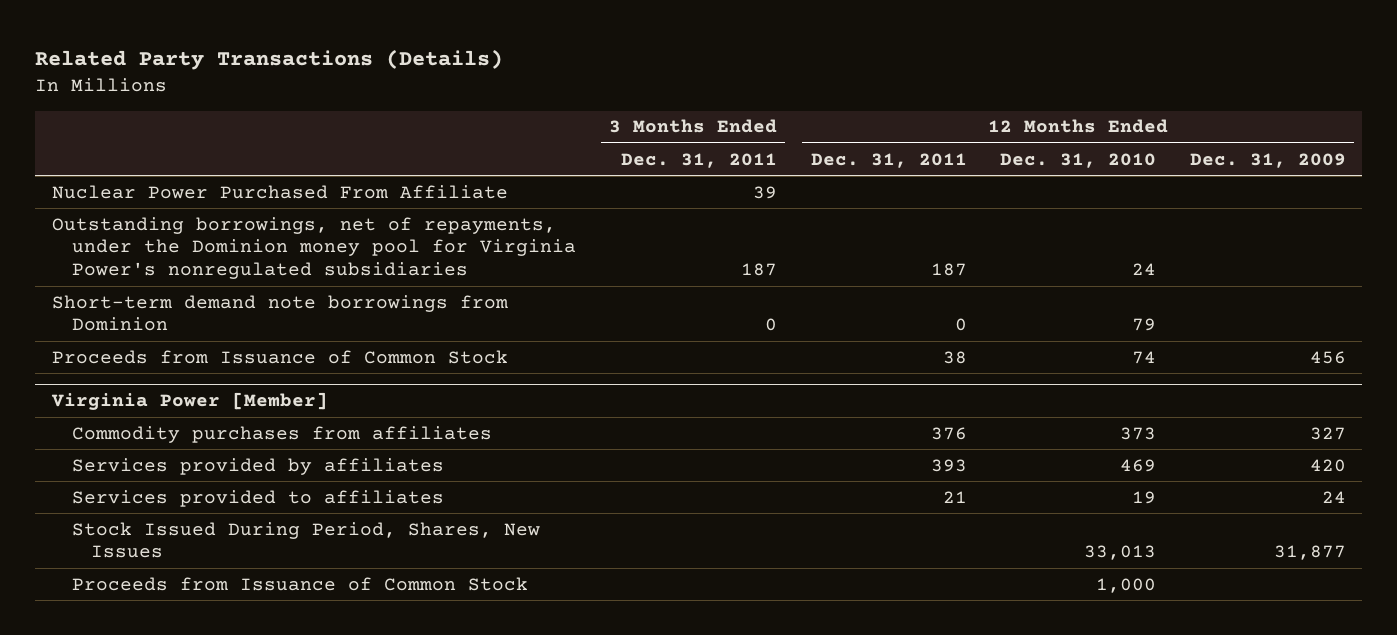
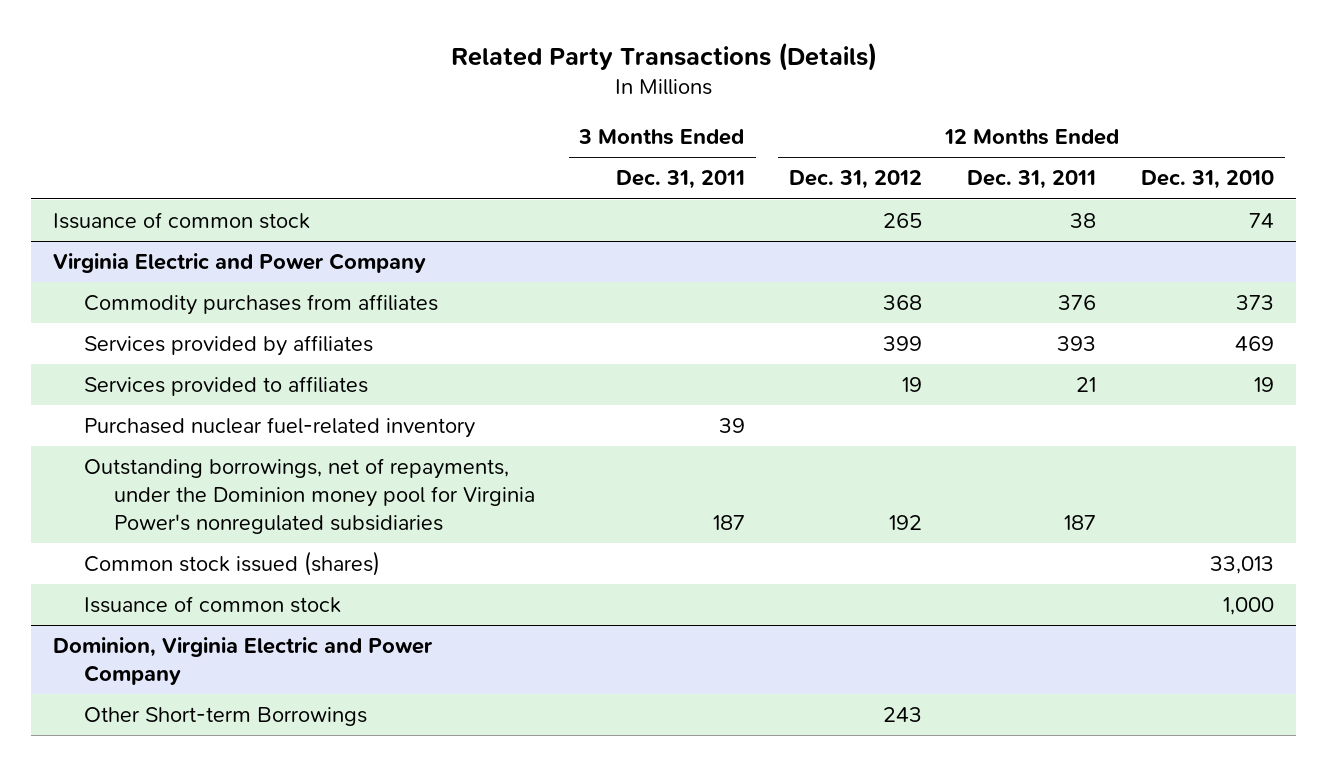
[1189,152,1346,168] Dec. 31, 2009 -> none
none -> [789,170,923,190] Dec. 31, 2012
[51,184,508,199] Nuclear Power Purchased From Affiliate -> none
[51,216,576,279] Outstanding borrowings, net of repayments, under the Dominion money pool for Virginia Power's nonregulated subsidiaries -> none
[51,294,508,332] Short-term demand note borrowings from Dominion -> none
[50,392,328,411] Virginia Power [Member] -> none
[51,349,508,364] Proceeds from Issuance of Common Stock -> [53,211,311,229] Issuance of common stock
none -> [53,252,427,273] Virginia Electric and Power Company
none -> [83,416,475,438] Purchased nuclear fuel-related inventory
none -> [83,457,535,535] Outstanding borrowings, net of repayments, under the Dominion money pool for Virginia Power's nonregulated subsidiaries
[71,521,540,559] Stock Issued During Period, Shares, New Issues -> [83,550,380,576] Common stock issued (shares)
[71,576,528,591] Proceeds from Issuance of Common Stock -> [83,595,341,613] Issuance of common stock
none -> [53,636,434,686] Dominion, Virginia Electric and Power Company
none -> [83,706,367,726] Other Short-term Borrowings

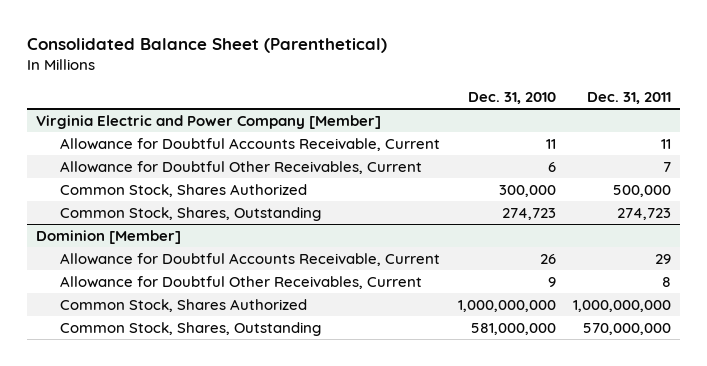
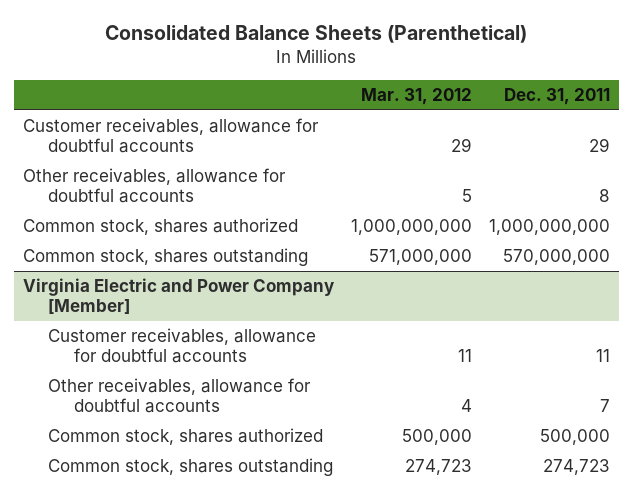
[27,37,388,53] Consolidated Balance Sheet (Parenthetical) -> [105,25,528,44] Consolidated Balance Sheets (Parenthetical)
[467,91,556,104] Dec. 31, 2010 -> none
none -> [360,88,472,106] Mar. 31, 2012
none -> [22,117,319,154] Customer receivables, allowance for doubtful accounts
none -> [22,167,286,204] Other receivables, allowance for doubtful accounts
none -> [22,217,298,235] Common stock, shares authorized
none -> [22,247,308,266] Common stock, shares outstanding
[36,229,182,244] Dominion [Member] -> none
[59,252,440,266] Allowance for Doubtful Accounts Receivable, Current -> none
[59,275,422,289] Allowance for Doubtful Other Receivables, Current -> none
[59,298,307,312] Common Stock, Shares Authorized -> none
[59,321,321,336] Common Stock, Shares, Outstanding -> none
[59,137,440,151] Allowance for Doubtful Accounts Receivable, Current -> [48,327,317,364] Customer receivables, allowance for doubtful accounts
[59,160,422,174] Allowance for Doubtful Other Receivables, Current -> [48,377,312,414] Other receivables, allowance for doubtful accounts
[59,183,307,197] Common Stock, Shares Authorized -> [48,427,324,445] Common stock, shares authorized
[59,206,321,221] Common Stock, Shares, Outstanding -> [48,457,334,476] Common stock, shares outstanding

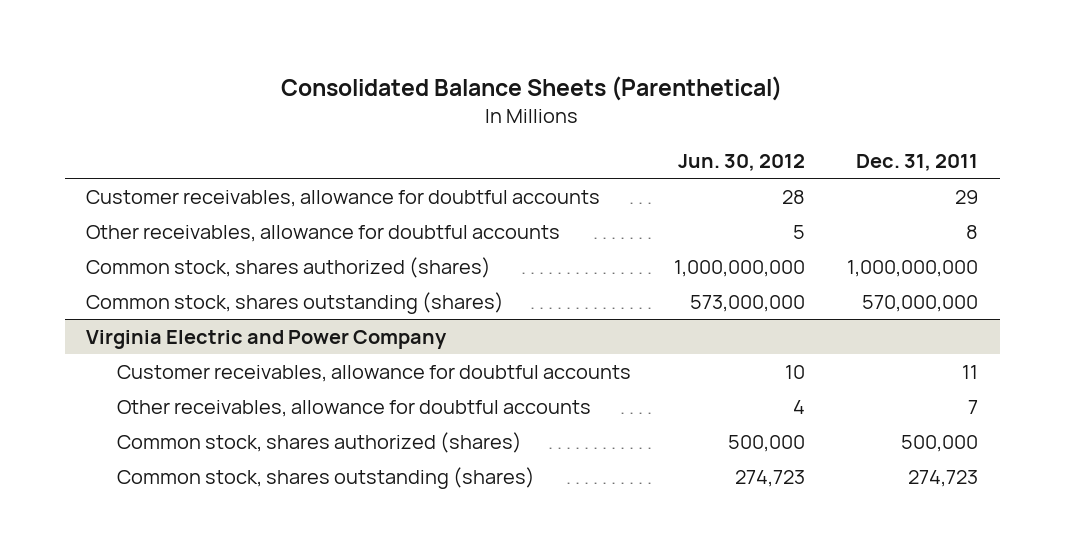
[360,88,472,106] Mar. 31, 2012 -> none
none -> [677,154,805,172] Jun. 30, 2012
[22,217,298,235] Common stock, shares authorized -> [86,256,492,278] Common stock, shares authorized (shares)
[22,247,308,266] Common stock, shares outstanding -> [86,291,505,314] Common stock, shares outstanding (shares)
[22,277,334,315] Virginia Electric and Power Company [Member] -> [86,329,448,349] Virginia Electric and Power Company
[48,427,324,445] Common stock, shares authorized -> [117,431,523,453] Common stock, shares authorized (shares)
[48,457,334,476] Common stock, shares outstanding -> [117,466,536,489] Common stock, shares outstanding (shares)

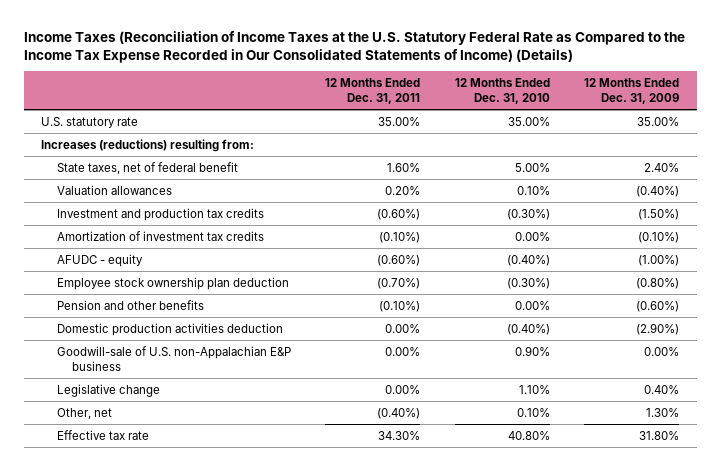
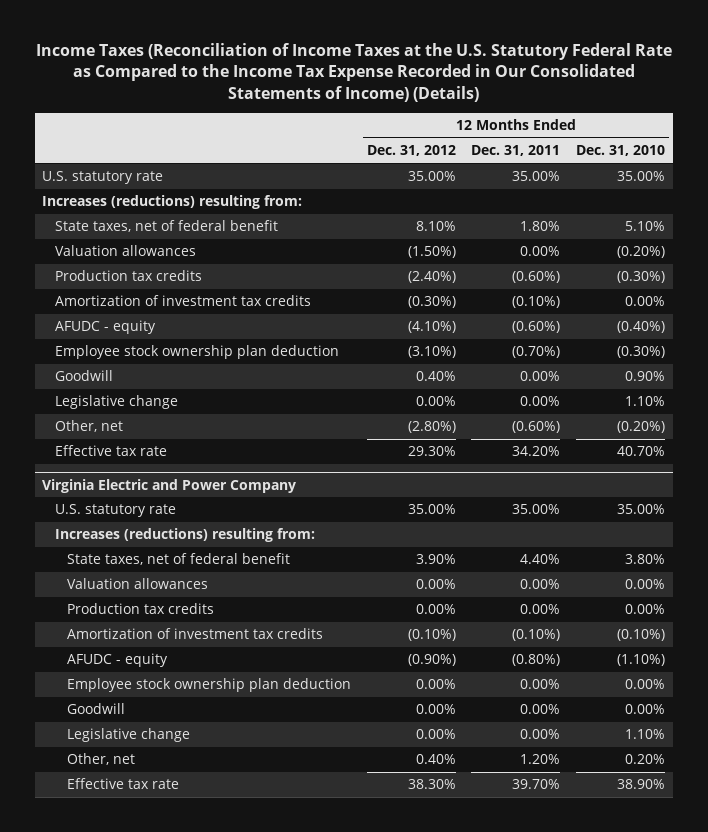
[584,78,680,104] 12 Months Ended Dec. 31, 2009 -> none
none -> [366,144,456,156] Dec. 31, 2012
[387,162,421,172] 1.60% -> [520,221,561,232] 1.80%
[514,162,550,172] 5.00% -> [625,221,666,232] 5.10%
[385,185,421,195] 0.20% -> [520,246,561,257] 0.00%
[516,185,550,195] 0.10% -> [617,246,666,259] (0.20%)
[56,207,264,221] Investment and production tax credits -> [54,270,202,282] Production tax credits
[56,299,204,310] Pension and other benefits -> none
[56,322,283,336] Domestic production activities deduction -> none
[56,345,291,371] Goodwill-sale of U.S. non-Appalachian E&P business -> [54,370,113,382] Goodwill
[377,407,421,419] (0.40%) -> [512,421,561,434] (0.60%)
[516,407,550,417] 0.10% -> [617,421,666,434] (0.20%)
[378,430,421,440] 34.30% -> [512,446,561,457] 34.20%
[507,430,550,440] 40.80% -> [617,446,666,457] 40.70%
none -> [42,478,297,493] Virginia Electric and Power Company
none -> [54,504,176,518] U.S. statutory rate
none -> [54,528,315,543] Increases (reductions) resulting from:
none -> [66,553,290,566] State taxes, net of federal benefit
none -> [66,578,208,590] Valuation allowances
none -> [66,603,214,615] Production tax credits
none -> [66,628,323,640] Amortization of investment tax credits
none -> [66,653,168,668] AFUDC - equity
none -> [66,678,351,693] Employee stock ownership plan deduction
none -> [66,703,125,715] Goodwill
none -> [66,728,190,743] Legislative change
none -> [66,753,135,766] Other, net
none -> [66,778,179,790] Effective tax rate

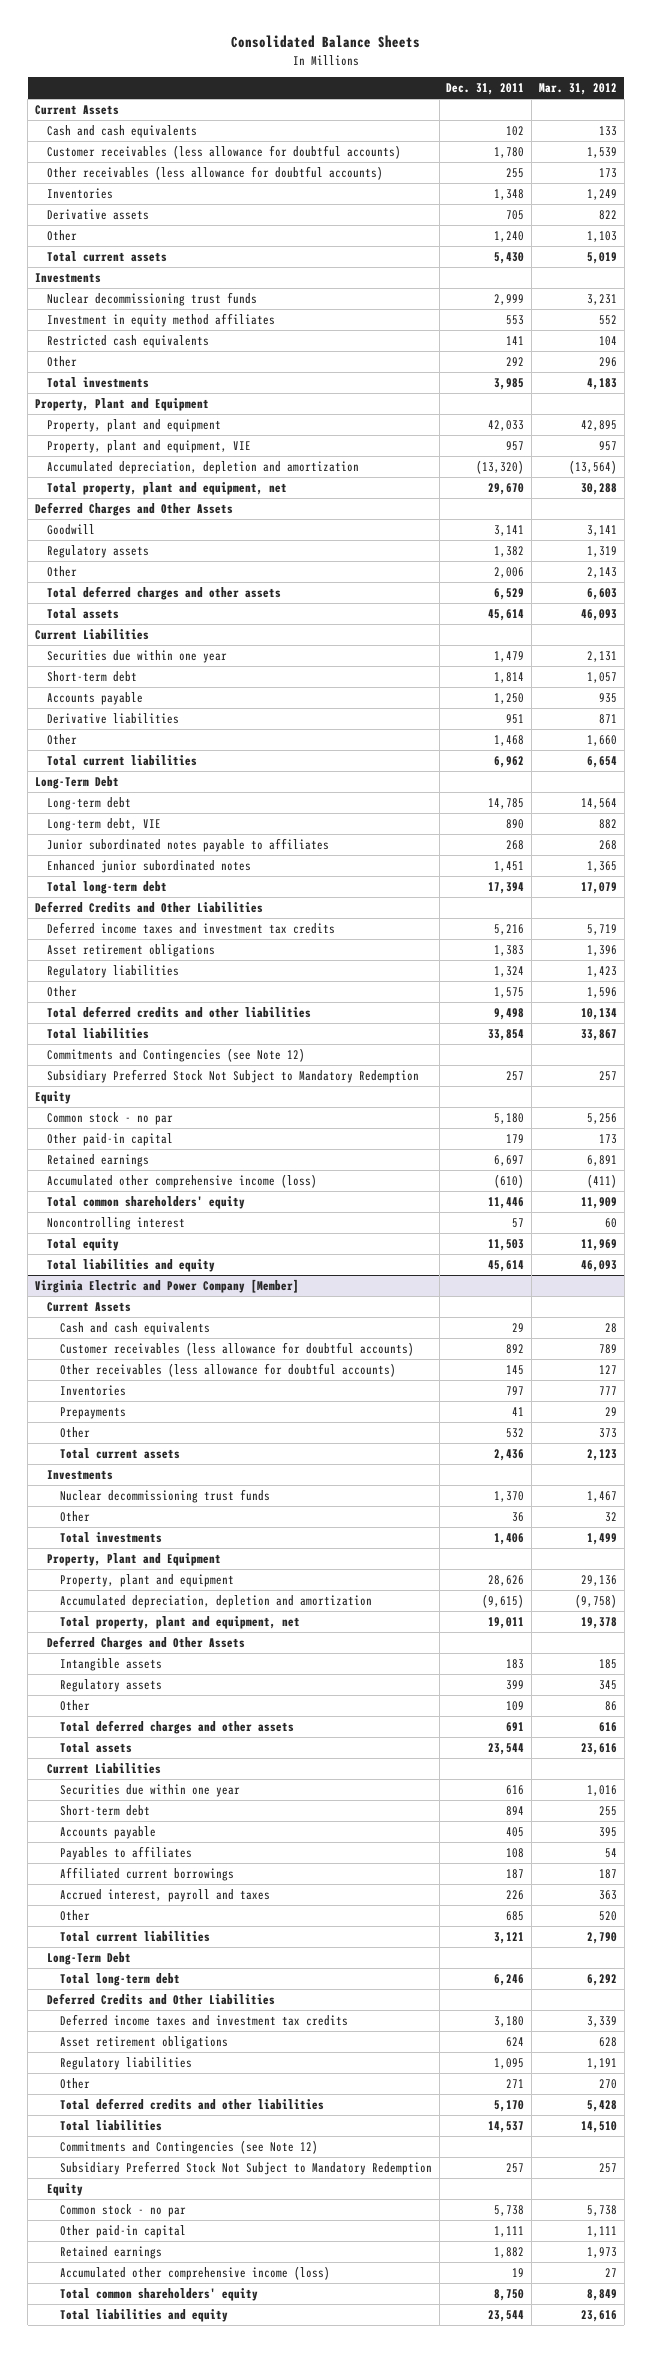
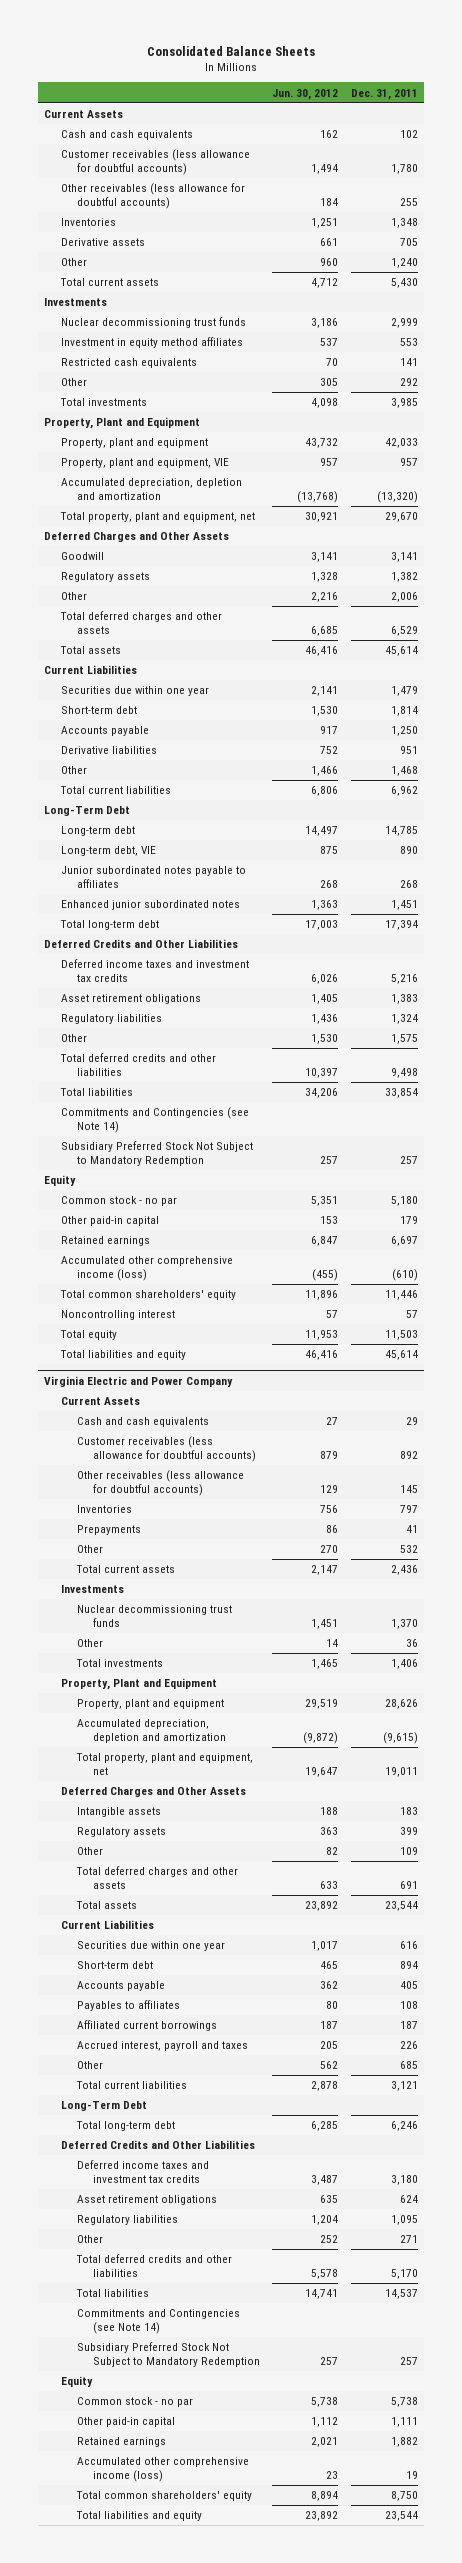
[538,83,617,96] Mar. 31, 2012 -> none
none -> [272,88,339,100] Jun. 30, 2012
[47,1047,306,1062] Commitments and Contingencies (see Note 12) -> [60,1107,249,1133] Commitments and Contingencies (see Note 14)
[35,1278,300,1293] Virginia Electric and Power Company [Member] -> [44,1375,234,1387] Virginia Electric and Power Company
[59,2139,318,2154] Commitments and Contingencies (see Note 12) -> [76,2309,240,2334] Commitments and Contingencies (see Note 14)

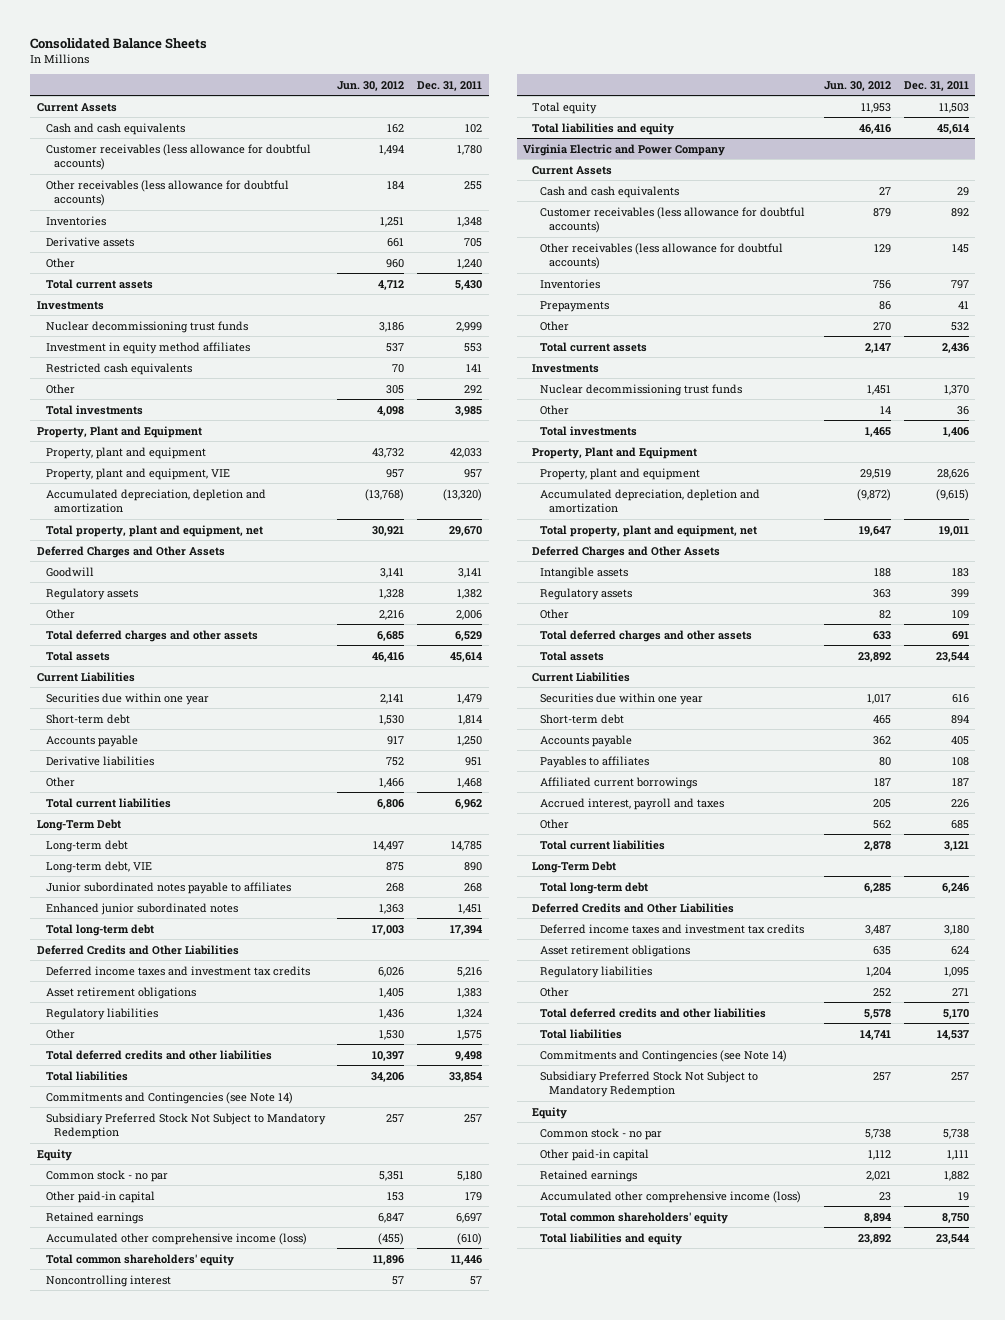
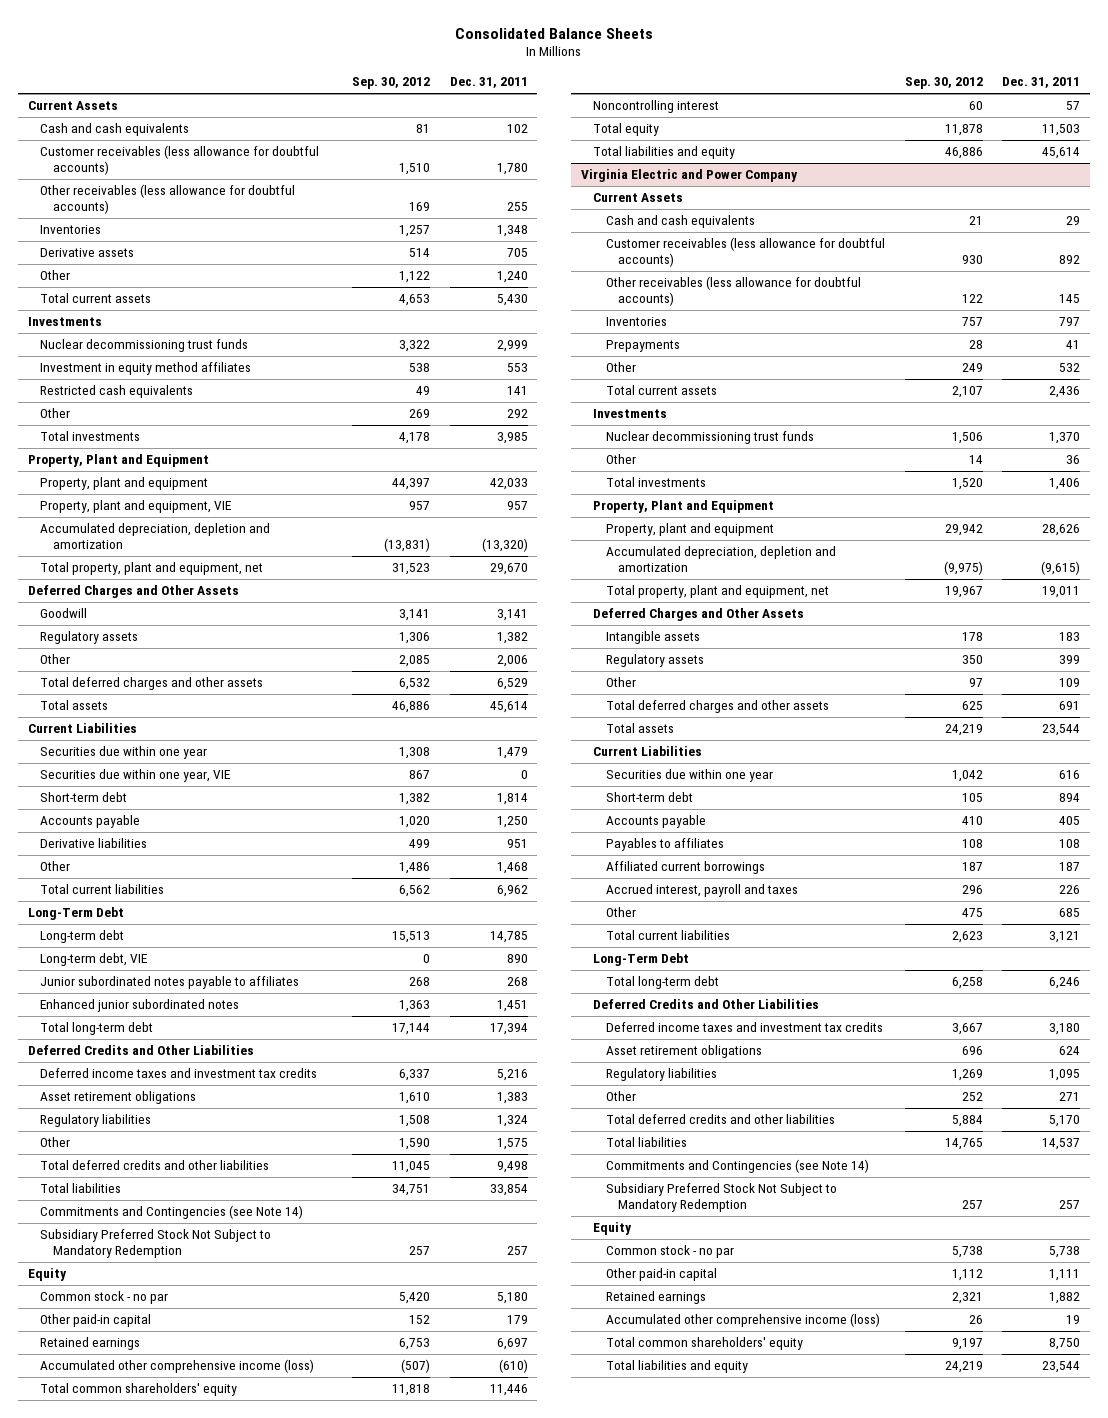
[337,80,405,91] Jun. 30, 2012 -> none
none -> [351,77,430,90] Sep. 30, 2012
none -> [40,769,231,783] Securities due within one year, VIE

